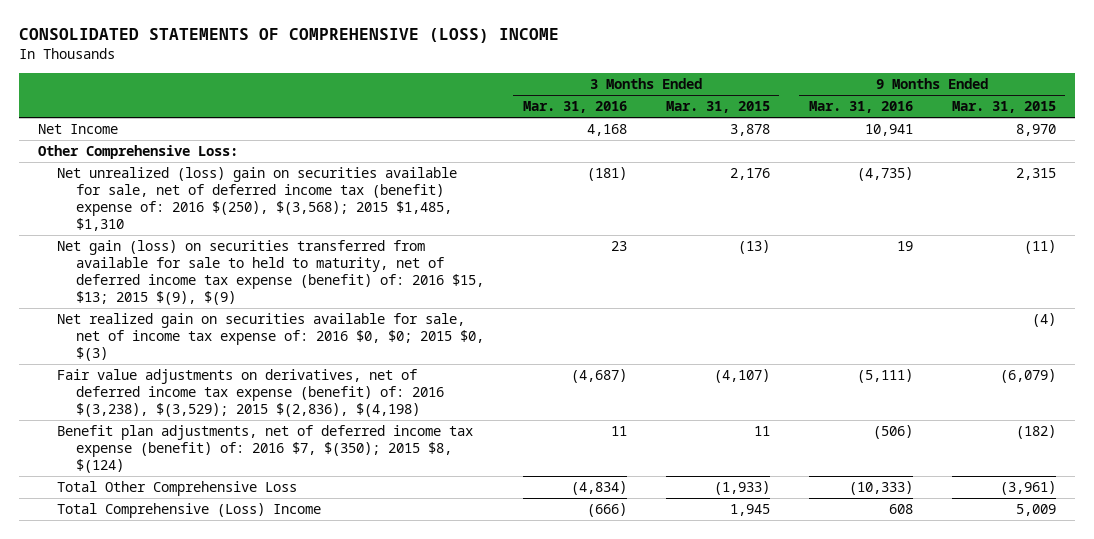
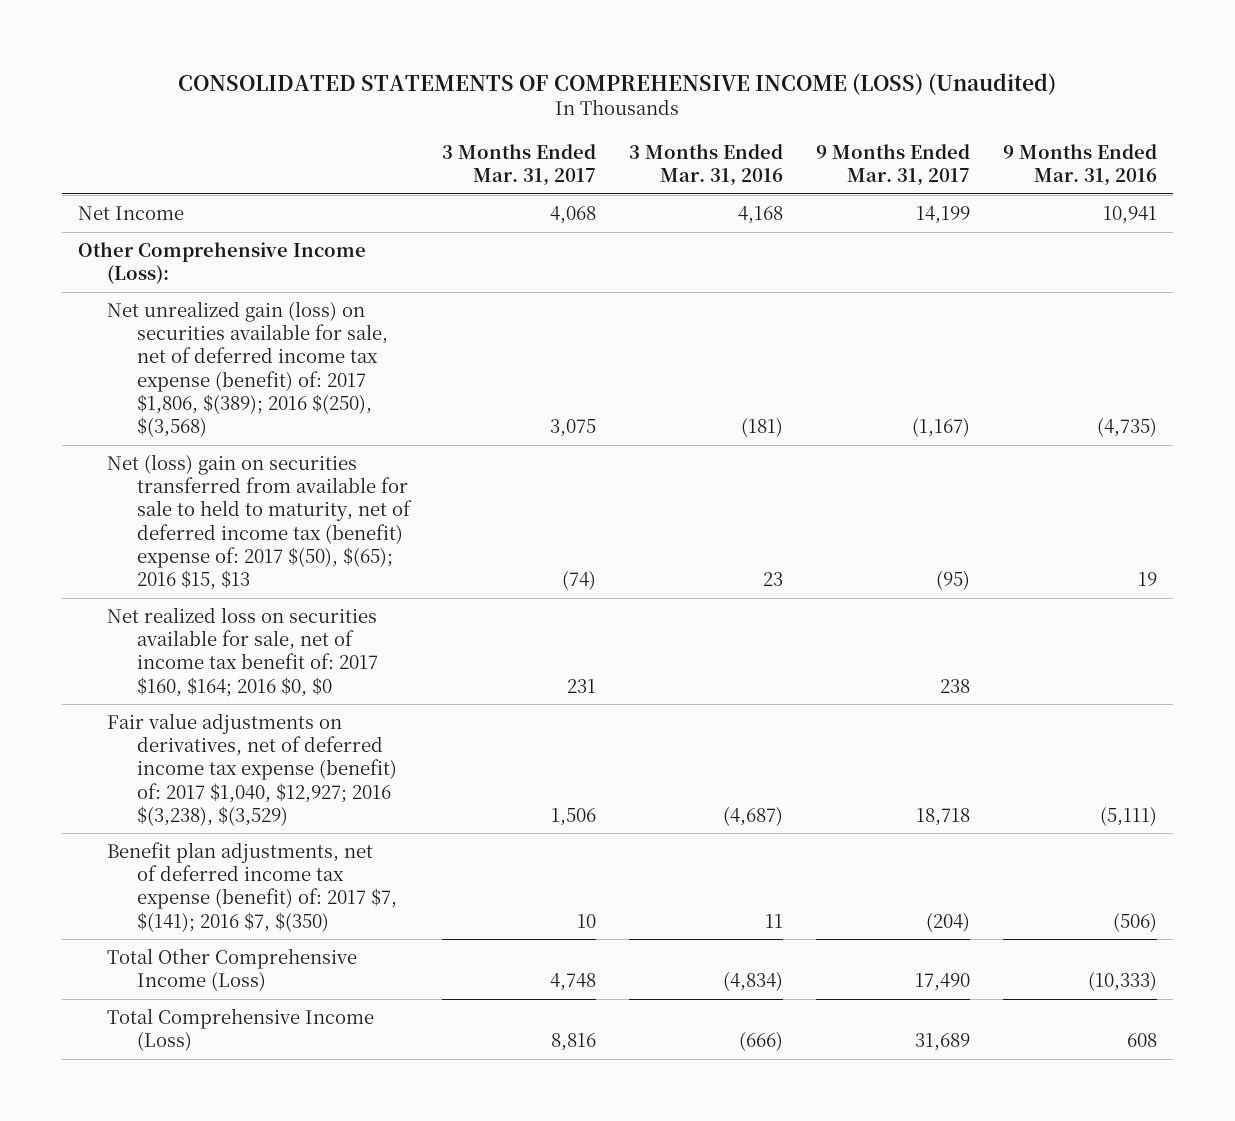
[18,28,559,44] CONSOLIDATED STATEMENTS OF COMPREHENSIVE (LOSS) INCOME -> [178,72,1057,95] CONSOLIDATED STATEMENTS OF COMPREHENSIVE INCOME (LOSS) (Unaudited)
[665,101,770,114] Mar. 31, 2015 -> none
[951,101,1056,114] Mar. 31, 2015 -> none
none -> [442,144,597,187] 3 Months Ended Mar. 31, 2017
none -> [815,144,970,187] 9 Months Ended Mar. 31, 2017
[38,145,239,160] Other Comprehensive Loss: -> [78,242,367,285] Other Comprehensive Income (Loss):
[56,167,457,231] Net unrealized (loss) gain on securities available for sale, net of deferred income tax (benefit) expense of: 2016 $(250), $(3,568); 2015 $1,485, $1,310 -> [107,301,388,437] Net unrealized gain (loss) on securities available for sale, net of deferred income tax expense (benefit) of: 2017 $1,806, $(389); 2016 $(250), $(3,568)
[56,240,484,305] Net gain (loss) on securities transferred from available for sale to held to maturity, net of deferred income tax expense (benefit) of: 2016 $15, $13; 2015 $(9), $(9) -> [107,454,412,590] Net (loss) gain on securities transferred from available for sale to held to maturity, net of deferred income tax (benefit) expense of: 2017 $(50), $(65); 2016 $15, $13
[56,313,484,361] Net realized gain on securities available for sale, net of income tax expense of: 2016 $0, $0; 2015 $0, $(3) -> [107,607,378,697] Net realized loss on securities available for sale, net of income tax benefit of: 2017 $160, $164; 2016 $0, $0
[56,369,444,417] Fair value adjustments on derivatives, net of deferred income tax expense (benefit) of: 2016 $(3,238), $(3,529); 2015 $(2,836), $(4,198) -> [107,713,397,826] Fair value adjustments on derivatives, net of deferred income tax expense (benefit) of: 2017 $1,040, $12,927; 2016 $(3,238), $(3,529)
[56,425,473,473] Benefit plan adjustments, net of deferred income tax expense (benefit) of: 2016 $7, $(350); 2015 $8, $(124) -> [107,842,397,932] Benefit plan adjustments, net of deferred income tax expense (benefit) of: 2017 $7, $(141); 2016 $7, $(350)
[56,481,297,497] Total Other Comprehensive Loss -> [107,948,358,992] Total Other Comprehensive Income (Loss)
[56,503,321,519] Total Comprehensive (Loss) Income -> [107,1008,375,1052] Total Comprehensive Income (Loss)

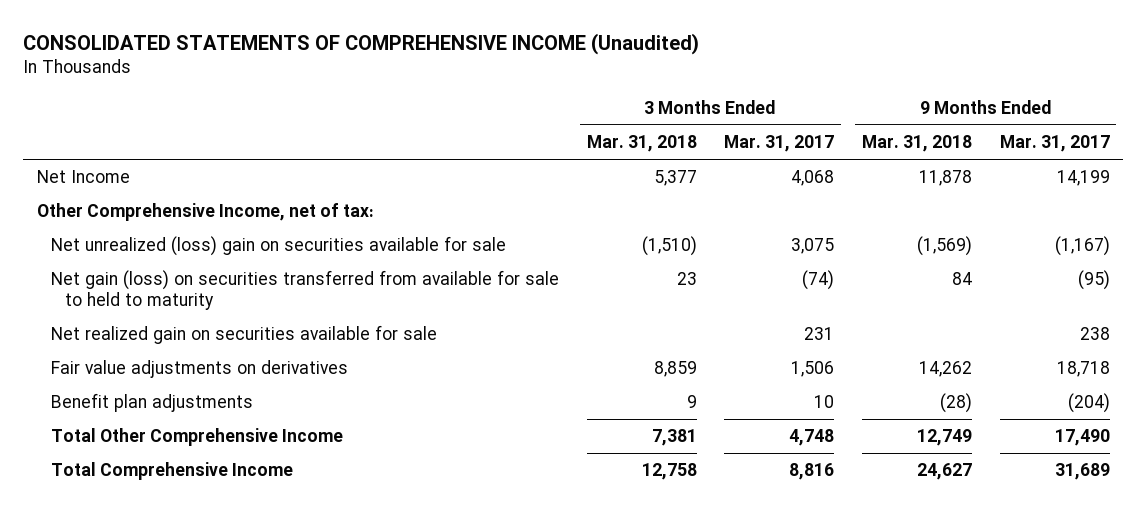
[178,72,1057,95] CONSOLIDATED STATEMENTS OF COMPREHENSIVE INCOME (LOSS) (Unaudited) -> [22,32,699,55] CONSOLIDATED STATEMENTS OF COMPREHENSIVE INCOME (Unaudited)
[629,144,784,187] 3 Months Ended Mar. 31, 2016 -> none
[1002,144,1157,187] 9 Months Ended Mar. 31, 2016 -> none
none -> [586,135,697,153] Mar. 31, 2018
none -> [861,135,972,153] Mar. 31, 2018
[78,242,367,285] Other Comprehensive Income (Loss): -> [36,203,374,222] Other Comprehensive Income, net of tax:
[107,301,388,437] Net unrealized gain (loss) on securities available for sale, net of deferred income tax expense (benefit) of: 2017 $1,806, $(389); 2016 $(250), $(3,568) -> [50,236,506,257] Net unrealized (loss) gain on securities available for sale
[107,454,412,590] Net (loss) gain on securities transferred from available for sale to held to maturity, net of deferred income tax (benefit) expense of: 2017 $(50), $(65); 2016 $15, $13 -> [50,270,559,310] Net gain (loss) on securities transferred from available for sale to held to maturity
[107,607,378,697] Net realized loss on securities available for sale, net of income tax benefit of: 2017 $160, $164; 2016 $0, $0 -> [50,325,437,345] Net realized gain on securities available for sale
[107,713,397,826] Fair value adjustments on derivatives, net of deferred income tax expense (benefit) of: 2017 $1,040, $12,927; 2016 $(3,238), $(3,529) -> [50,360,348,379] Fair value adjustments on derivatives
[107,842,397,932] Benefit plan adjustments, net of deferred income tax expense (benefit) of: 2017 $7, $(141); 2016 $7, $(350) -> [50,393,253,413] Benefit plan adjustments
[107,948,358,992] Total Other Comprehensive Income (Loss) -> [50,428,343,447] Total Other Comprehensive Income
[107,1008,375,1052] Total Comprehensive Income (Loss) -> [50,462,293,481] Total Comprehensive Income

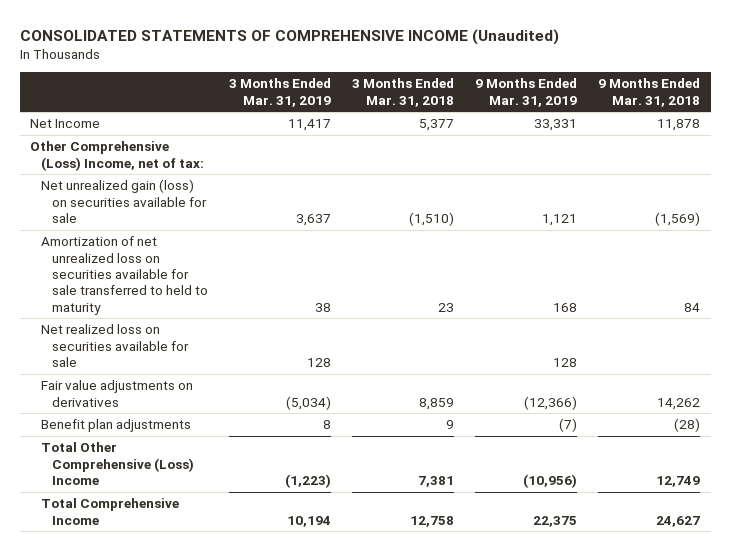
[724,135,835,153] Mar. 31, 2017 -> none
[999,135,1110,153] Mar. 31, 2017 -> none
none -> [229,78,332,107] 3 Months Ended Mar. 31, 2019
none -> [475,78,578,107] 9 Months Ended Mar. 31, 2019
[36,203,374,222] Other Comprehensive Income, net of tax: -> [30,141,205,171] Other Comprehensive (Loss) Income, net of tax:
[50,236,506,257] Net unrealized (loss) gain on securities available for sale -> [41,179,207,223] Net unrealized gain (loss) on securities available for sale
[50,270,559,310] Net gain (loss) on securities transferred from available for sale to held to maturity -> [41,236,208,315] Amortization of net unrealized loss on securities available for sale transferred to held to maturity
[50,325,437,345] Net realized gain on securities available for sale -> [41,324,189,367] Net realized loss on securities available for sale
[50,428,343,447] Total Other Comprehensive Income -> [41,442,194,485] Total Other Comprehensive (Loss) Income

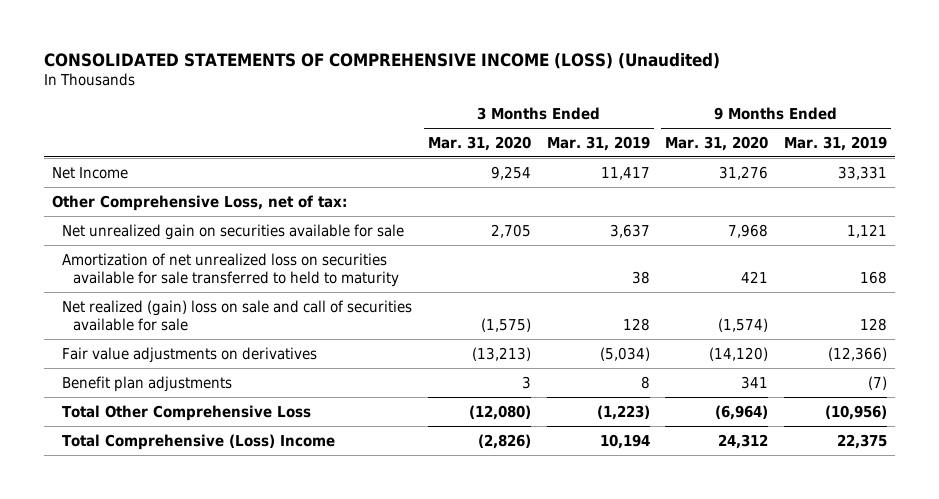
[19,28,559,45] CONSOLIDATED STATEMENTS OF COMPREHENSIVE INCOME (Unaudited) -> [43,52,720,69] CONSOLIDATED STATEMENTS OF COMPREHENSIVE INCOME (LOSS) (Unaudited)
[352,78,455,107] 3 Months Ended Mar. 31, 2018 -> none
[598,78,701,107] 9 Months Ended Mar. 31, 2018 -> none
none -> [427,135,531,151] Mar. 31, 2020
none -> [665,135,769,151] Mar. 31, 2020
[30,141,205,171] Other Comprehensive (Loss) Income, net of tax: -> [51,194,347,211] Other Comprehensive Loss, net of tax:
[41,179,207,223] Net unrealized gain (loss) on securities available for sale -> [62,223,405,240] Net unrealized gain on securities available for sale
[41,324,189,367] Net realized loss on securities available for sale -> [62,299,413,331] Net realized (gain) loss on sale and call of securities available for sale
[41,442,194,485] Total Other Comprehensive (Loss) Income -> [62,404,312,421] Total Other Comprehensive Loss
[41,498,180,525] Total Comprehensive Income -> [62,433,336,450] Total Comprehensive (Loss) Income

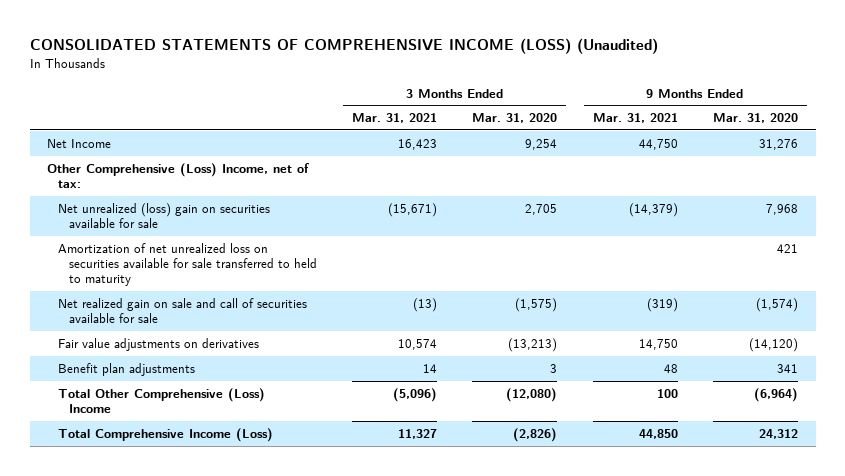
[546,135,650,151] Mar. 31, 2019 -> none
[784,135,888,151] Mar. 31, 2019 -> none
none -> [352,113,438,124] Mar. 31, 2021
none -> [592,113,678,124] Mar. 31, 2021
[51,194,347,211] Other Comprehensive Loss, net of tax: -> [47,162,310,188] Other Comprehensive (Loss) Income, net of tax:
[62,223,405,240] Net unrealized gain on securities available for sale -> [58,202,271,228] Net unrealized (loss) gain on securities available for sale
[62,299,413,331] Net realized (gain) loss on sale and call of securities available for sale -> [58,297,308,323] Net realized gain on sale and call of securities available for sale
[62,404,312,421] Total Other Comprehensive Loss -> [58,387,266,413] Total Other Comprehensive (Loss) Income
[62,433,336,450] Total Comprehensive (Loss) Income -> [58,427,274,442] Total Comprehensive Income (Loss)

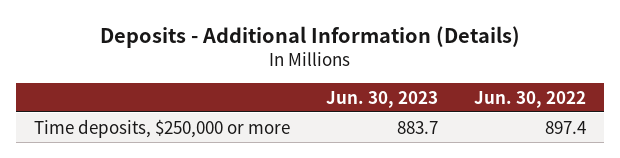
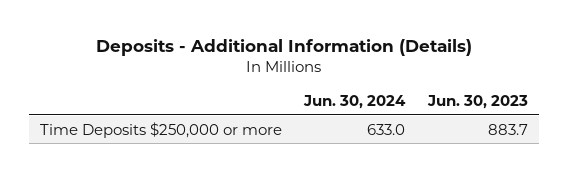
[474,90,587,108] Jun. 30, 2022 -> none
none -> [303,95,407,110] Jun. 30, 2024
[33,118,290,138] Time deposits, $250,000 or more -> [40,121,283,138] Time Deposits $250,000 or more

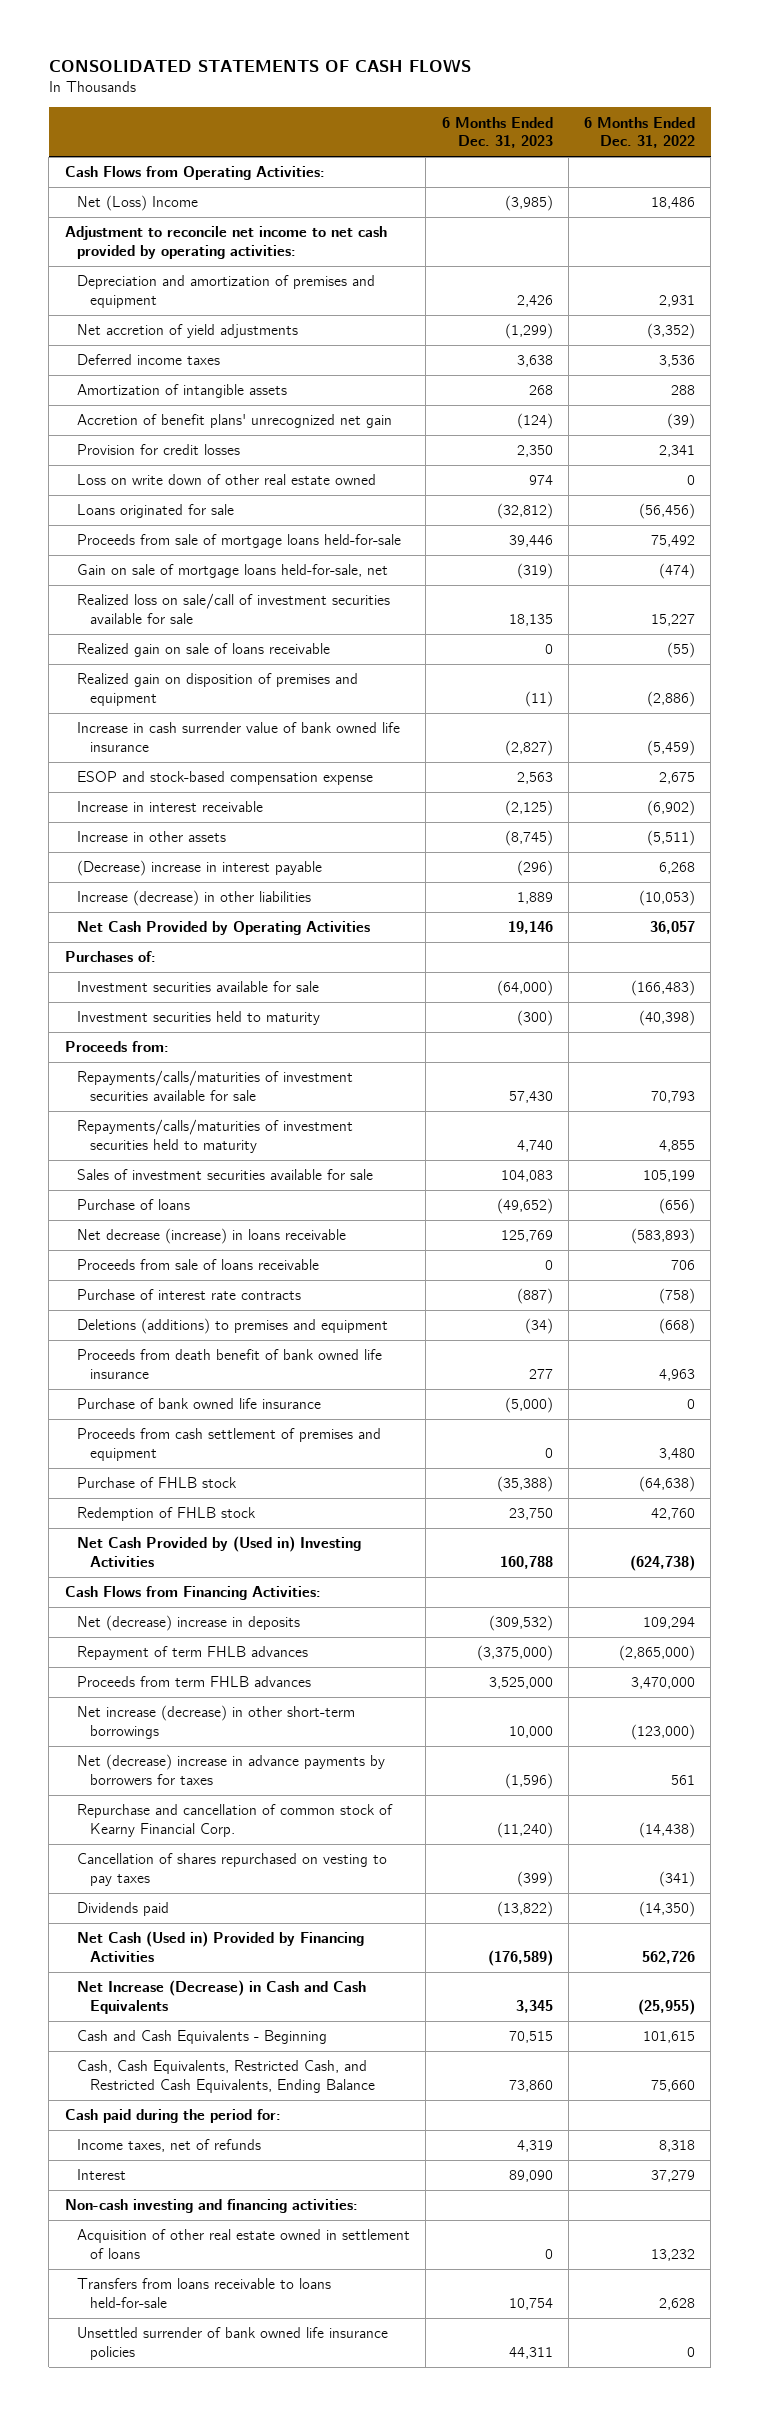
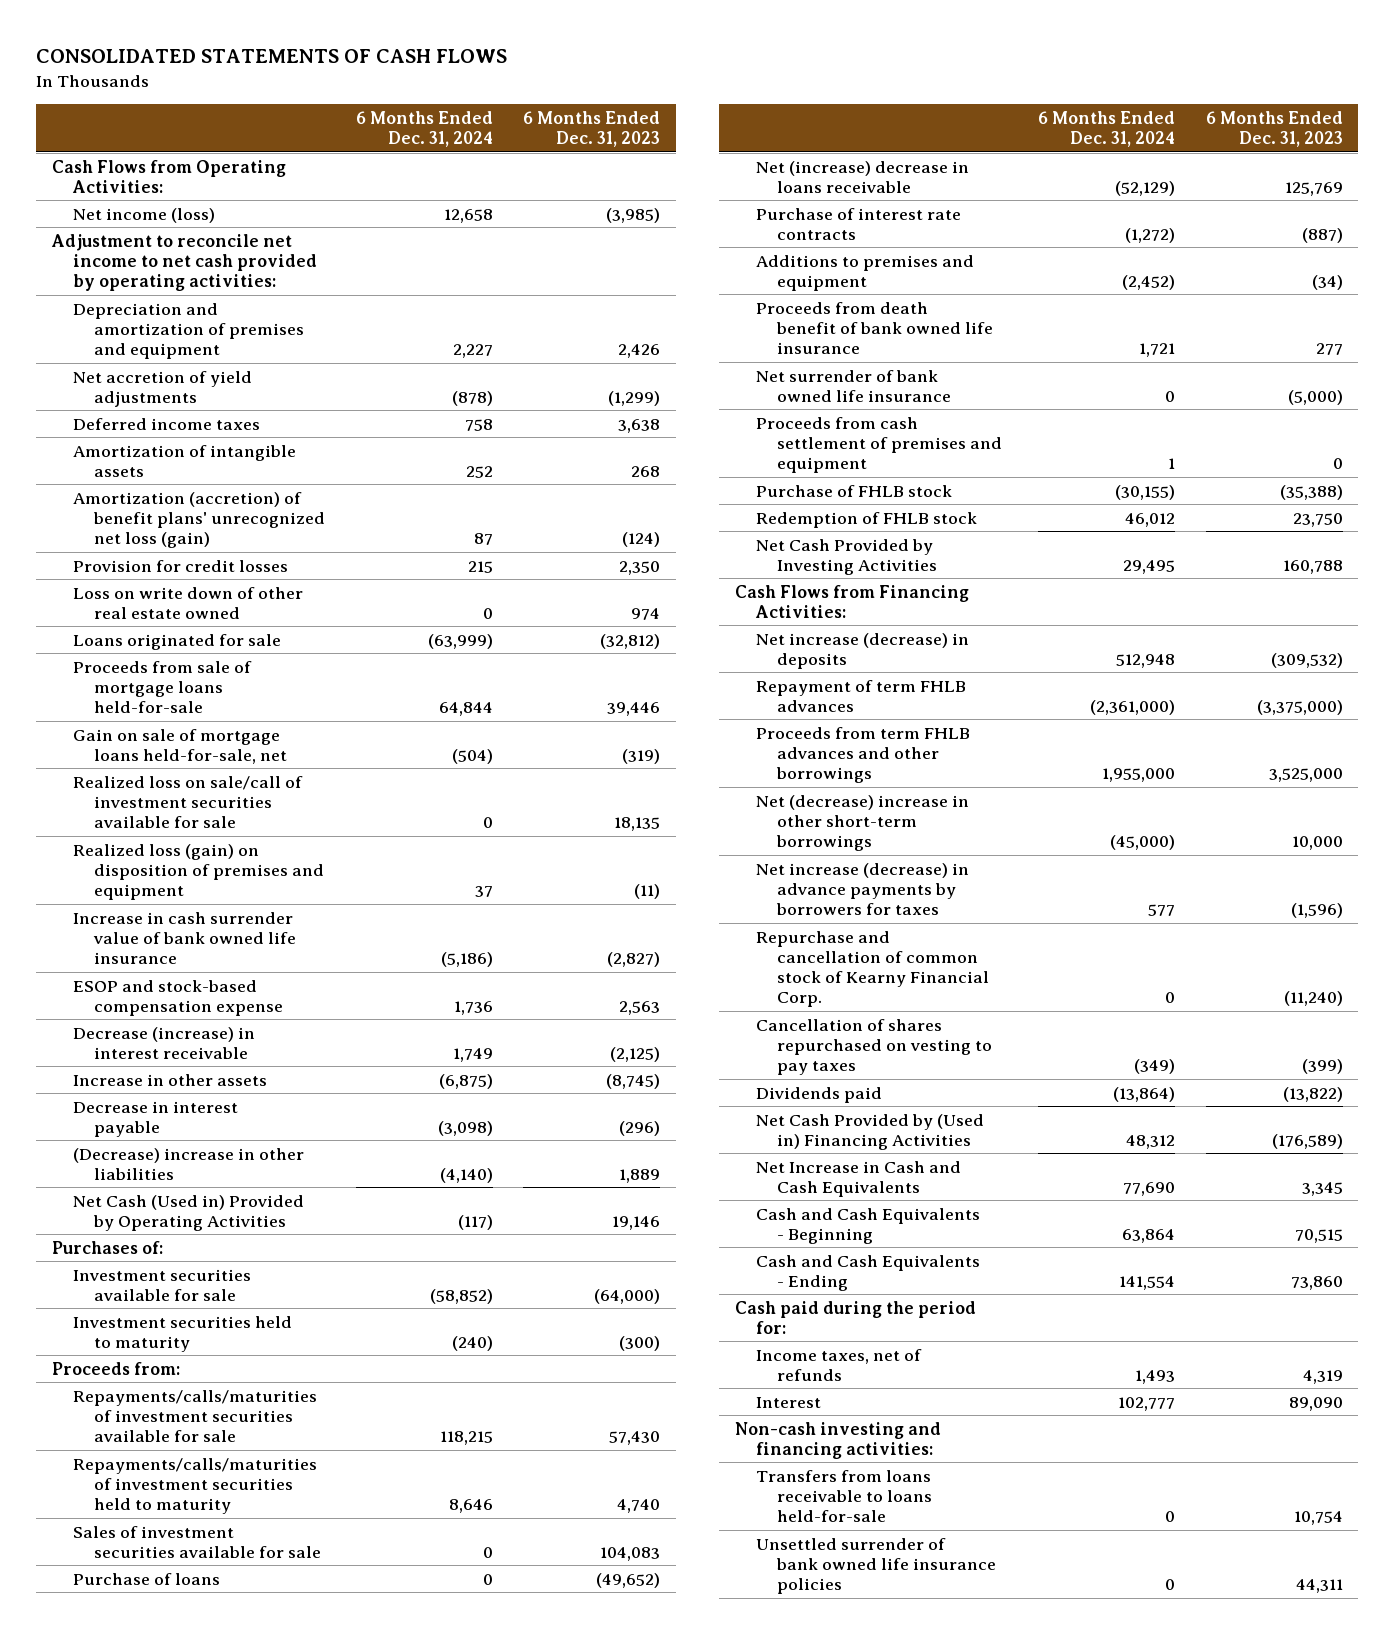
[583,116,695,149] 6 Months Ended Dec. 31, 2022 -> none
none -> [355,111,493,148] 6 Months Ended Dec. 31, 2024
[77,195,199,212] Net (Loss) Income -> [72,207,215,223] Net income (loss)
[77,414,393,429] Accretion of benefit plans' unrecognized net gain -> [72,491,325,548] Amortization (accretion) of benefit plans' unrecognized net loss (gain)
[77,643,331,658] Realized gain on sale of loans receivable -> none
[77,673,359,706] Realized gain on disposition of premises and equipment -> [72,843,324,900] Realized loss (gain) on disposition of premises and equipment
[77,801,264,813] Increase in interest receivable -> [72,1026,255,1059] Decrease (increase) in interest receivable
[77,860,323,877] (Decrease) increase in interest payable -> [72,1100,238,1137] Decrease in interest payable
[77,890,312,907] Increase (decrease) in other liabilities -> [72,1147,304,1180] (Decrease) increase in other liabilities
[77,921,371,936] Net Cash Provided by Operating Activities -> [72,1194,304,1231] Net Cash (Used in) Provided by Operating Activities
[77,1259,320,1271] Proceeds from sale of loans receivable -> none
[77,1228,347,1245] Net decrease (increase) in loans receivable -> [755,160,969,193] Net (increase) decrease in loans receivable
[77,1318,389,1335] Deletions (additions) to premises and equipment -> [755,254,974,291] Additions to premises and equipment
[77,1398,322,1410] Purchase of bank owned life insurance -> [755,369,951,402] Net surrender of bank owned life insurance
[77,1536,362,1567] Net Cash Provided by (Used in) Investing Activities -> [755,538,937,575] Net Cash Provided by Investing Activities
[77,1615,301,1632] Net (decrease) increase in deposits -> [755,632,969,669] Net increase (decrease) in deposits
[77,1676,312,1688] Proceeds from term FHLB advances -> [755,726,970,783] Proceeds from term FHLB advances and other borrowings
[77,1705,356,1739] Net increase (decrease) in other short-term borrowings -> [755,794,969,851] Net (decrease) increase in other short-term borrowings
[77,1754,386,1785] Net (decrease) increase in advance payments by borrowers for taxes -> [755,862,969,915] Net increase (decrease) in advance payments by borrowers for taxes
[77,1931,365,1962] Net Cash (Used in) Provided by Financing Activities -> [755,1113,984,1150] Net Cash Provided by (Used in) Financing Activities
[77,1980,367,2014] Net Increase (Decrease) in Cash and Cash Equivalents -> [755,1160,961,1197] Net Increase in Cash and Cash Equivalents
[77,2060,375,2093] Cash, Cash Equivalents, Restricted Cash, and Restricted Cash Equivalents, Ending Balance -> [755,1254,980,1291] Cash and Cash Equivalents - Ending
[77,2229,411,2259] Acquisition of other real estate owned in settlement of loans -> none

